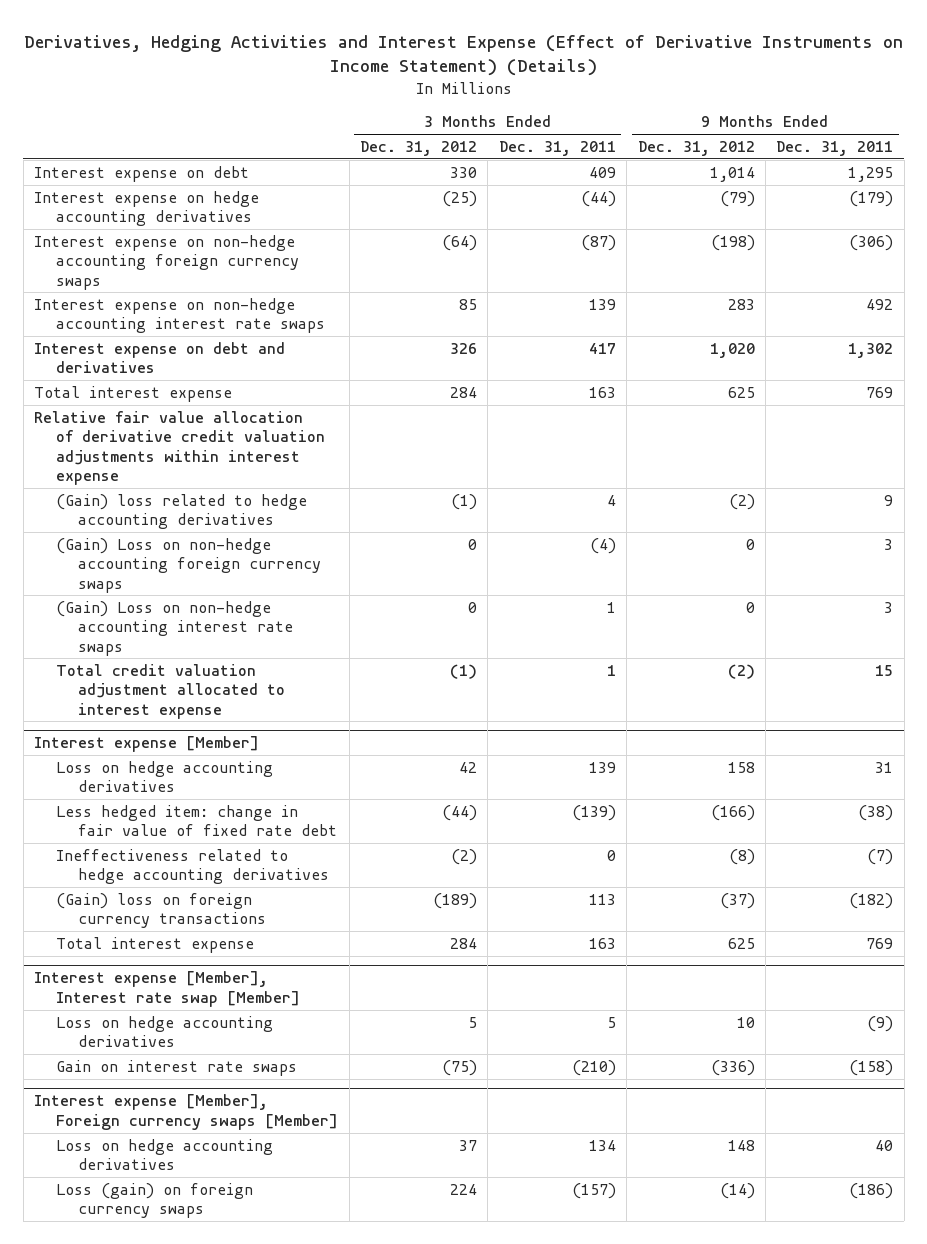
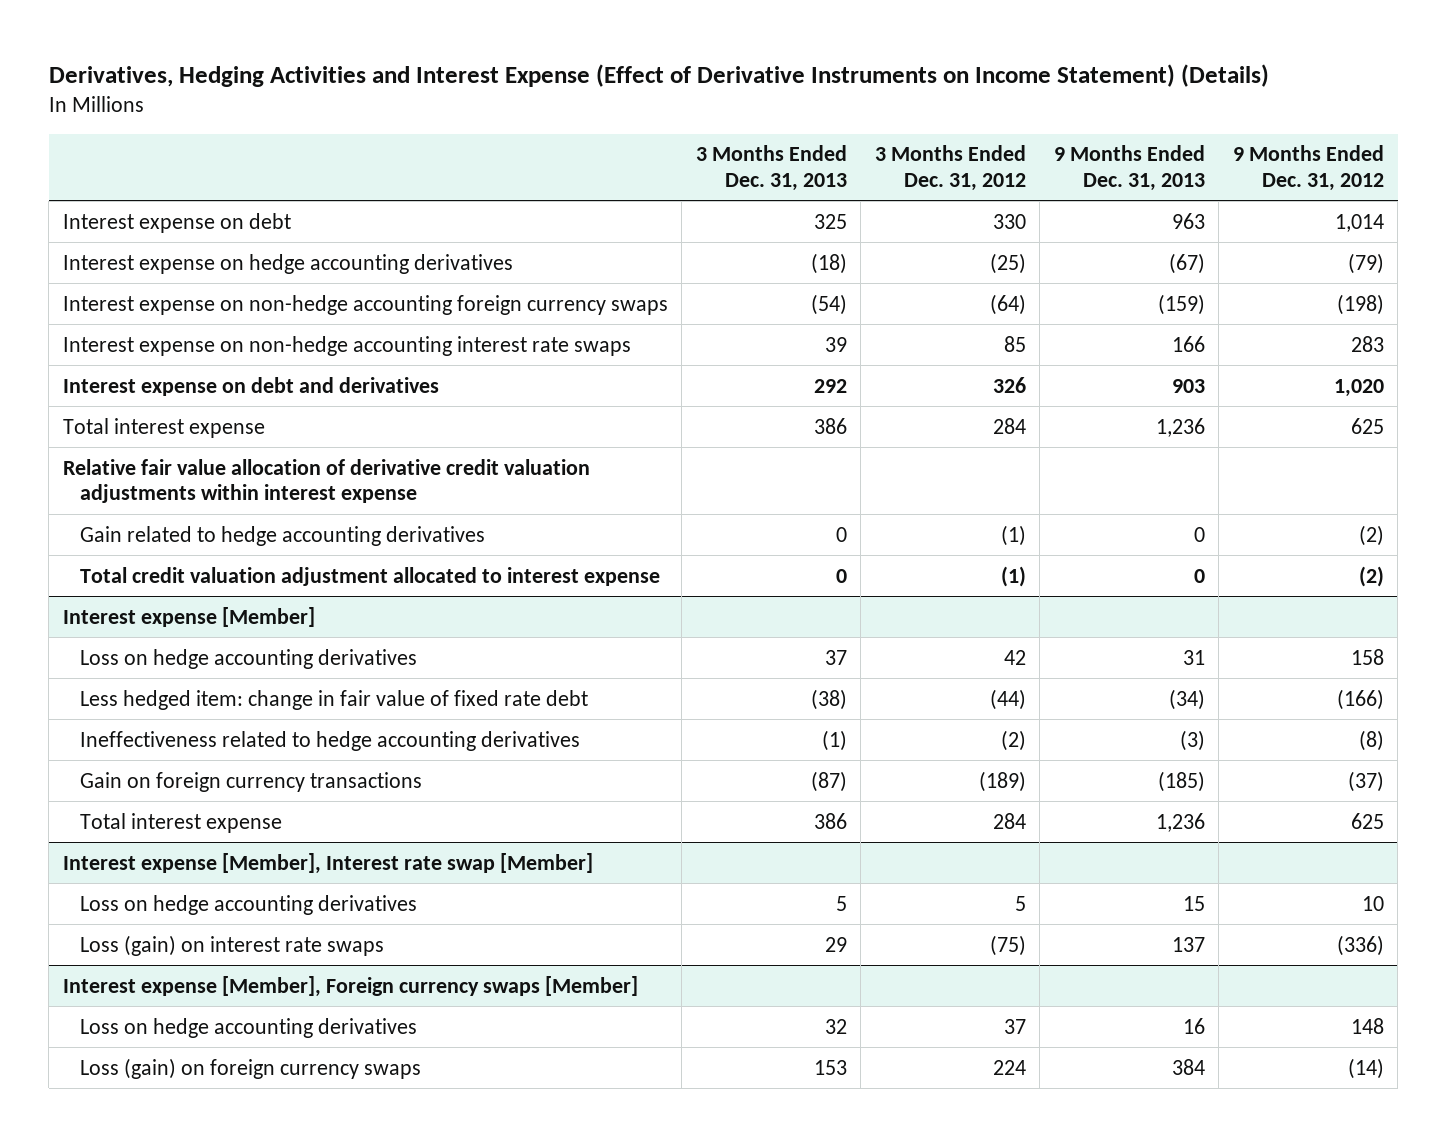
[498,140,616,156] Dec. 31, 2011 -> none
[776,140,894,156] Dec. 31, 2011 -> none
none -> [695,145,847,192] 3 Months Ended Dec. 31, 2013
none -> [1053,145,1205,192] 9 Months Ended Dec. 31, 2013
[56,537,322,593] (Gain) Loss on non-hedge accounting foreign currency swaps -> none
[56,600,294,656] (Gain) Loss on non-hedge accounting interest rate swaps -> none
[56,493,308,530] (Gain) loss related to hedge accounting derivatives -> [80,525,486,546] Gain related to hedge accounting derivatives
[56,892,267,929] (Gain) loss on foreign currency transactions -> [80,771,423,792] Gain on foreign currency transactions
[56,1059,298,1076] Gain on interest rate swaps -> [80,934,385,956] Loss (gain) on interest rate swaps

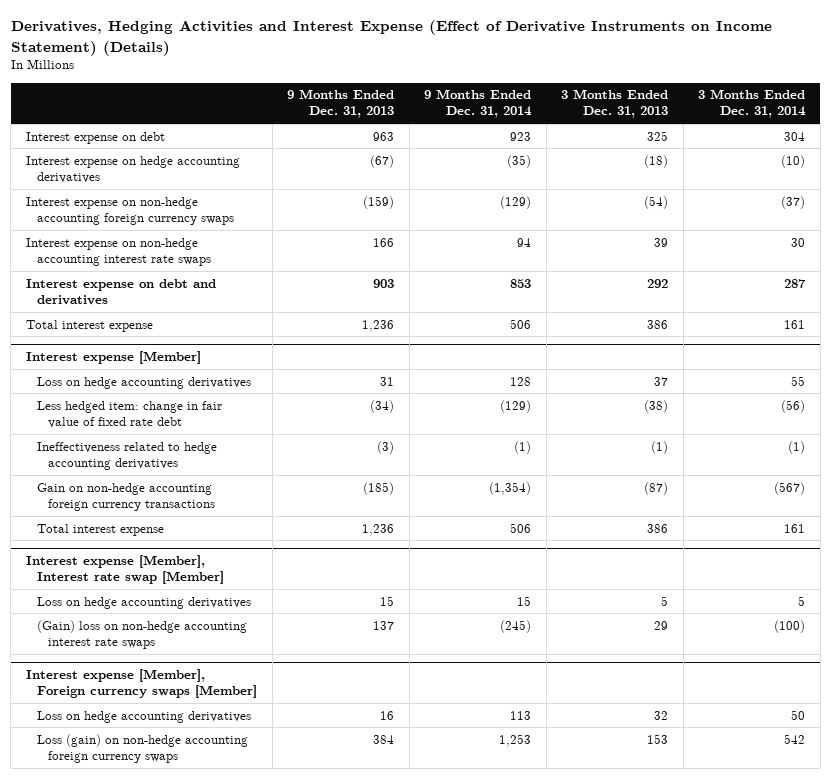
[874,145,1026,192] 3 Months Ended Dec. 31, 2012 -> none
[1232,145,1384,192] 9 Months Ended Dec. 31, 2012 -> none
none -> [424,89,533,119] 9 Months Ended Dec. 31, 2014
none -> [698,89,807,119] 3 Months Ended Dec. 31, 2014
[62,458,590,504] Relative fair value allocation of derivative credit valuation adjustments within interest expense -> none
[80,525,486,546] Gain related to hedge accounting derivatives -> none
[80,566,661,586] Total credit valuation adjustment allocated to interest expense -> none
[80,771,423,792] Gain on foreign currency transactions -> [37,482,216,511] Gain on non-hedge accounting foreign currency transactions
[80,934,385,956] Loss (gain) on interest rate swaps -> [37,619,248,649] (Gain) loss on non-hedge accounting interest rate swaps
[80,1057,422,1079] Loss (gain) on foreign currency swaps -> [37,733,249,763] Loss (gain) on non-hedge accounting foreign currency swaps

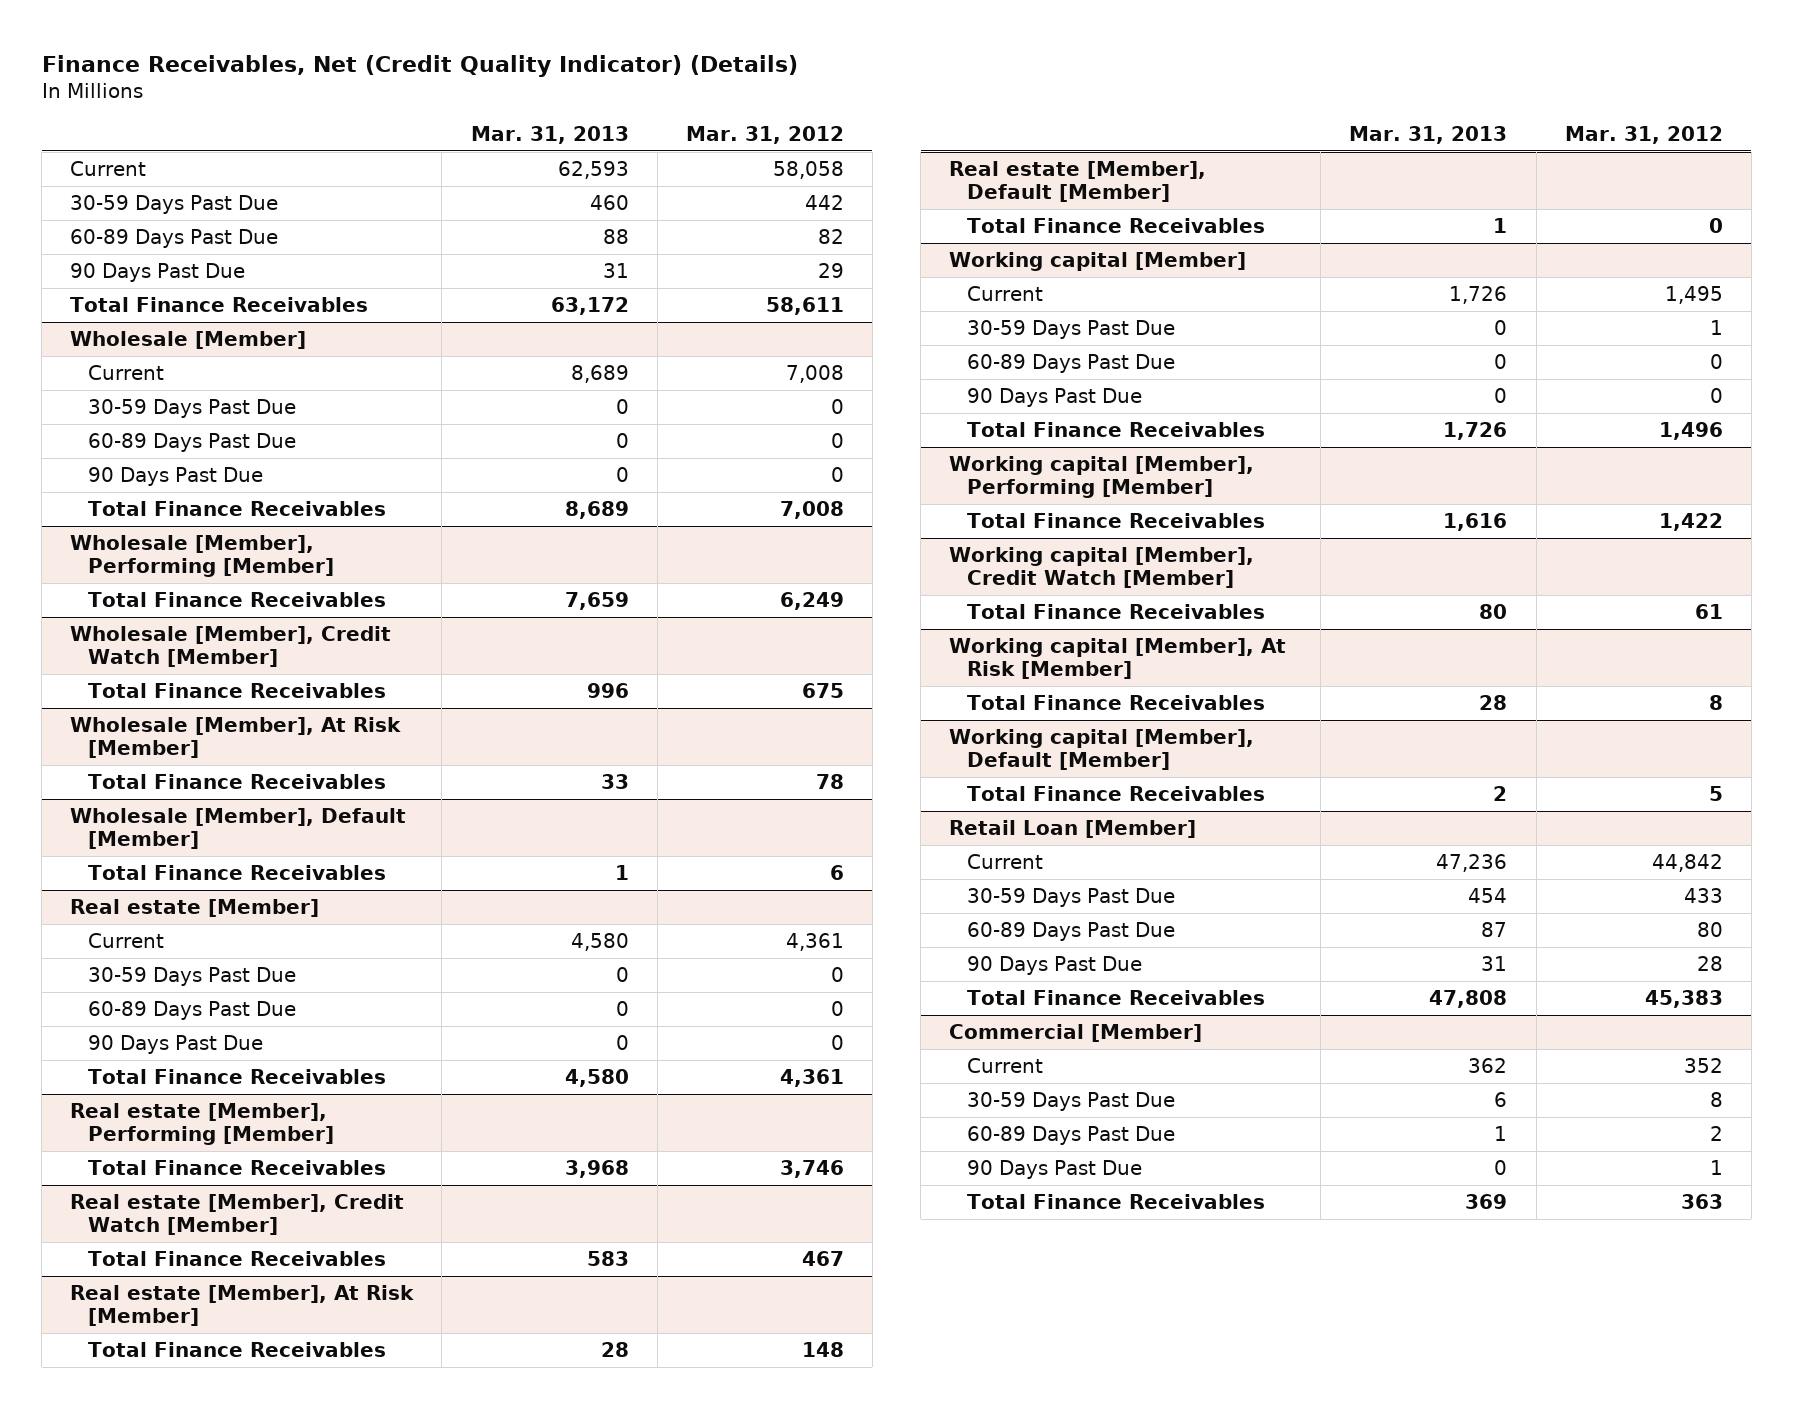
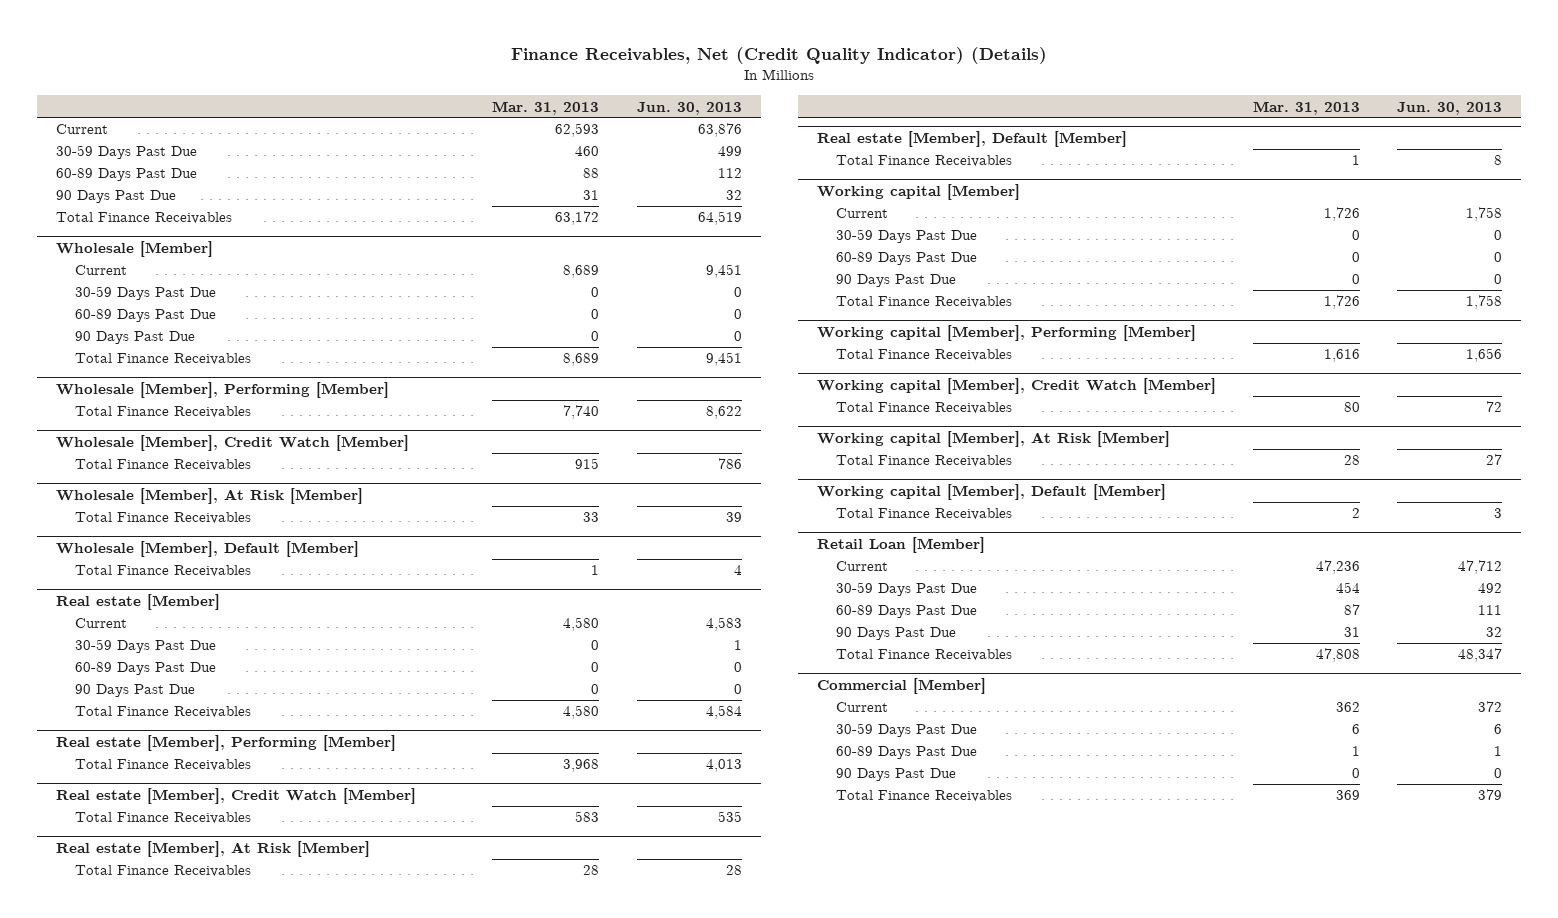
[685,126,844,145] Mar. 31, 2012 -> none
none -> [636,101,742,115] Jun. 30, 2013
[564,591,629,610] 7,659 -> [563,405,600,420] 7,740
[586,682,629,698] 996 -> [575,458,600,470] 915

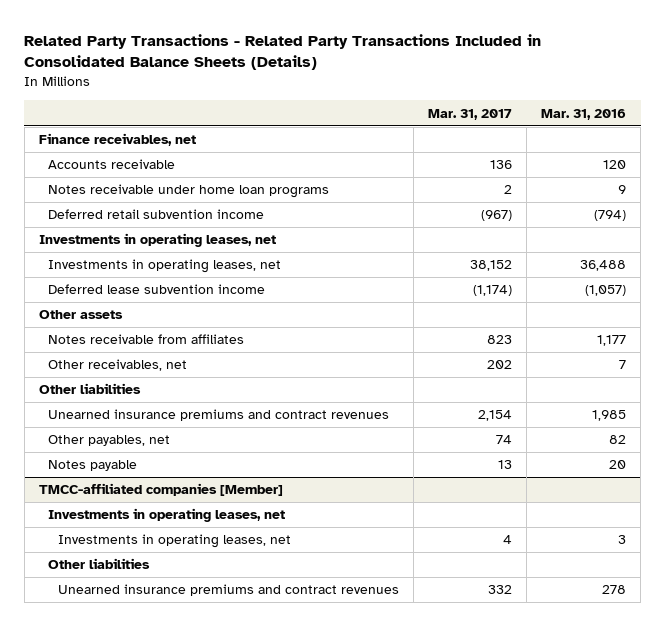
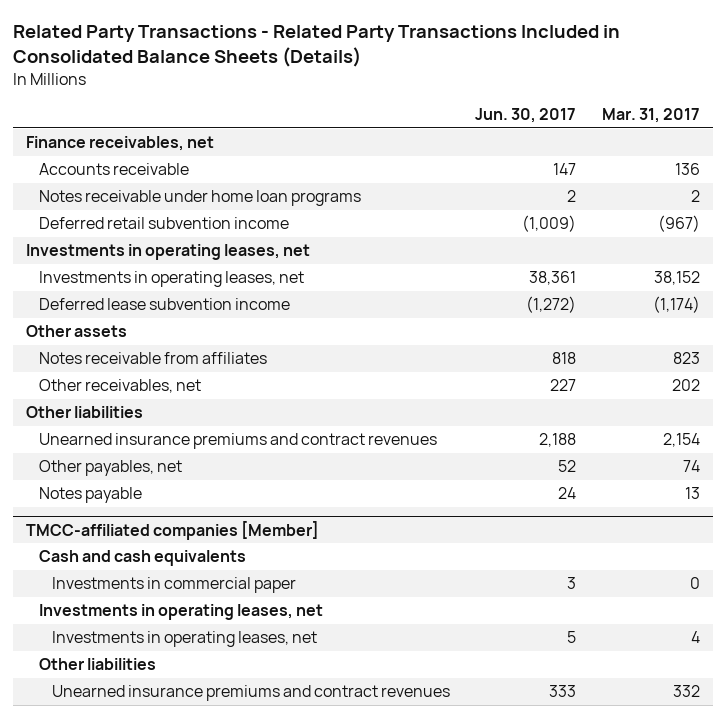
[541,108,627,120] Mar. 31, 2016 -> none
none -> [475,108,577,124] Jun. 30, 2017
none -> [38,550,246,567] Cash and cash equivalents
none -> [51,577,296,594] Investments in commercial paper

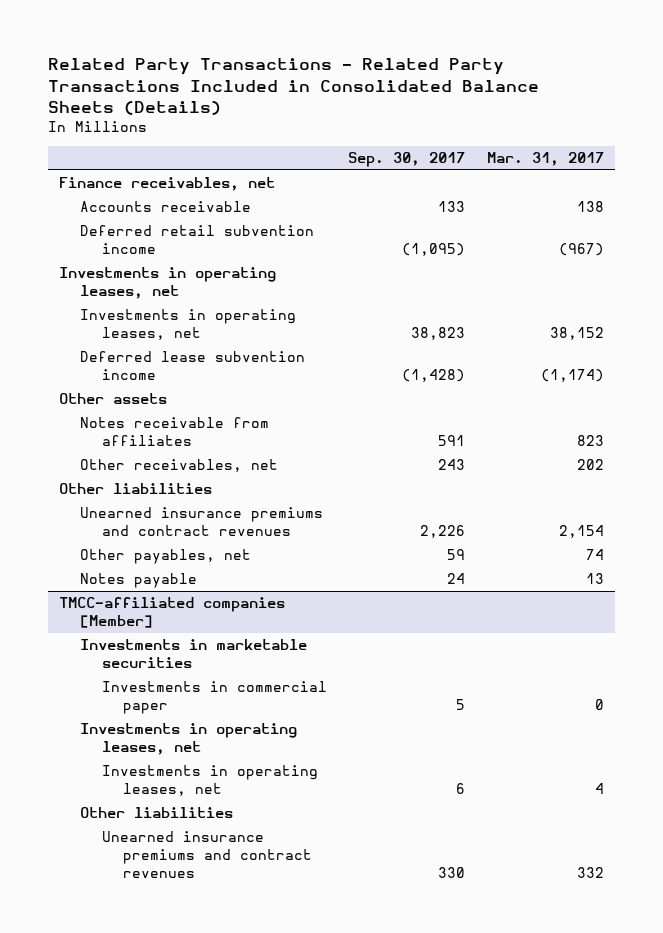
[475,108,577,124] Jun. 30, 2017 -> none
none -> [348,152,466,168] Sep. 30, 2017
[38,190,361,207] Notes receivable under home loan programs -> none
[675,163,701,176] 136 -> [577,201,605,213] 138
[38,550,246,567] Cash and cash equivalents -> none
none -> [80,639,308,669] Investments in marketable securities

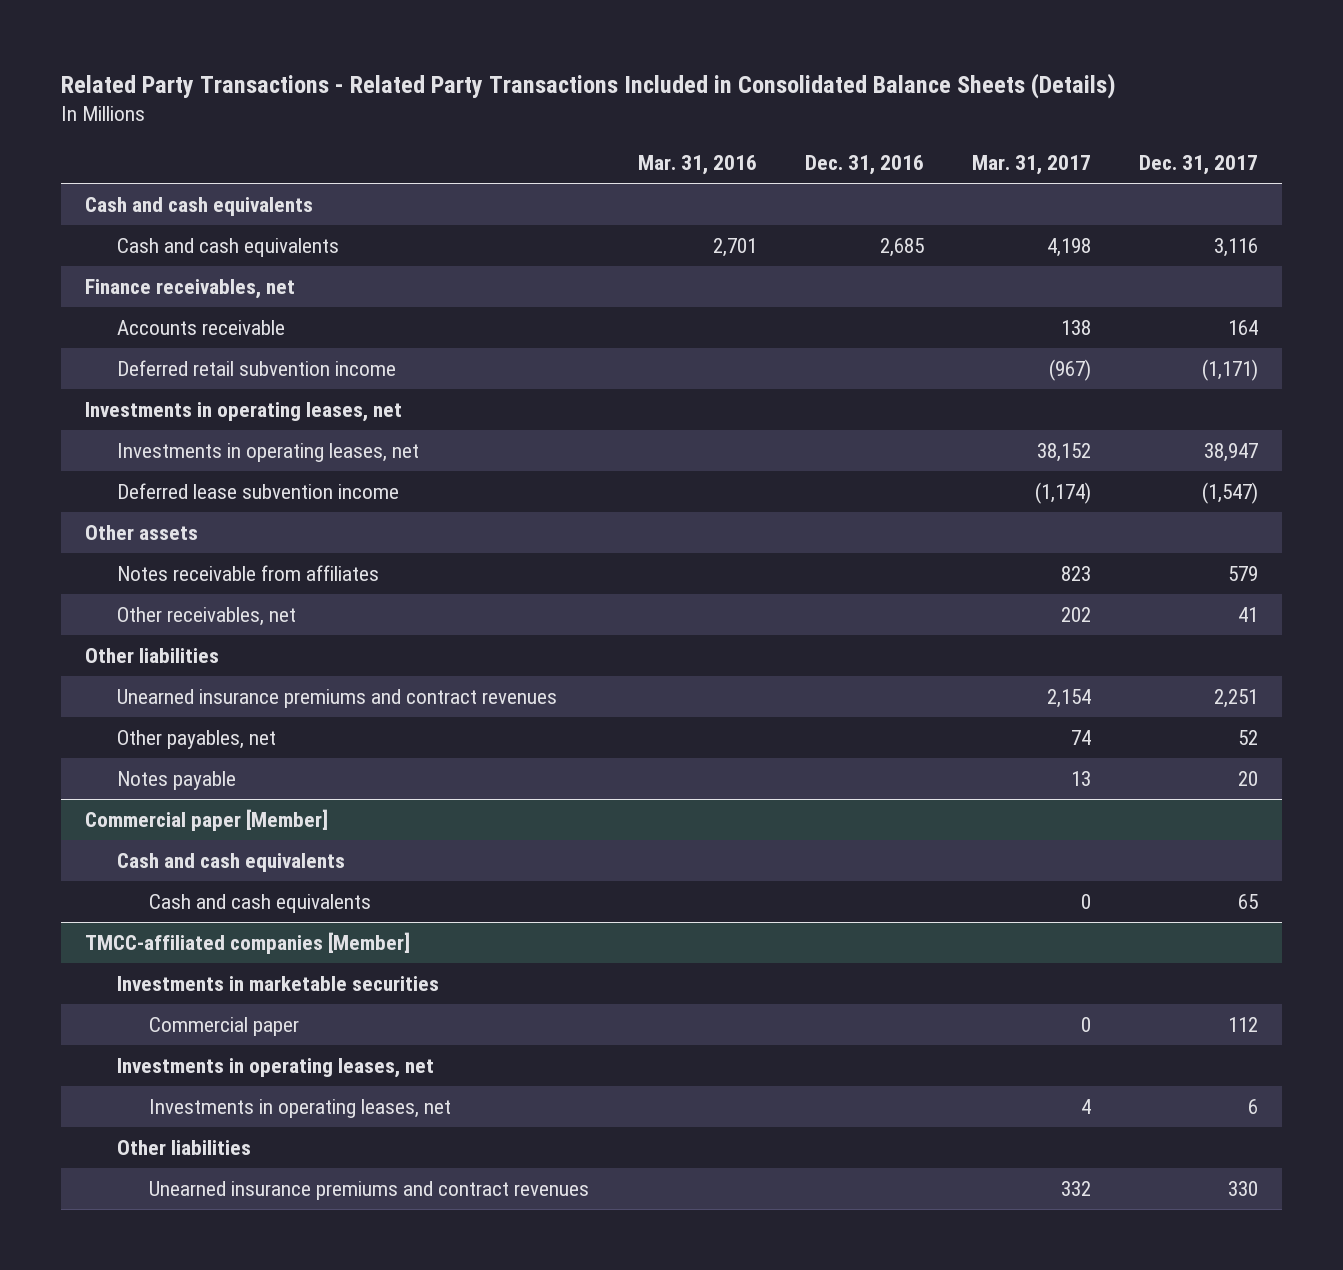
[348,152,466,168] Sep. 30, 2017 -> none
none -> [637,155,757,176] Mar. 31, 2016
none -> [804,155,924,176] Dec. 31, 2016
none -> [1139,155,1259,176] Dec. 31, 2017
none -> [84,196,313,216] Cash and cash equivalents
none -> [116,237,339,257] Cash and cash equivalents
none -> [84,808,328,831] Commercial paper [Member]
none -> [116,852,345,872] Cash and cash equivalents
none -> [149,893,372,913] Cash and cash equivalents
[101,681,327,715] Investments in commercial paper -> [149,1016,300,1036] Commercial paper

